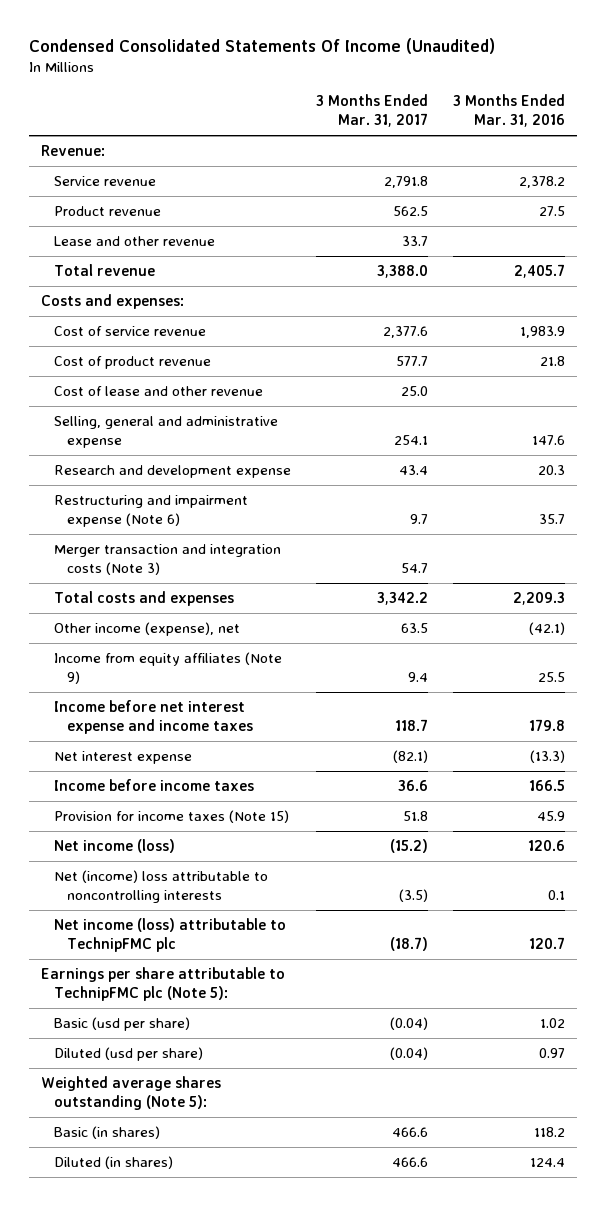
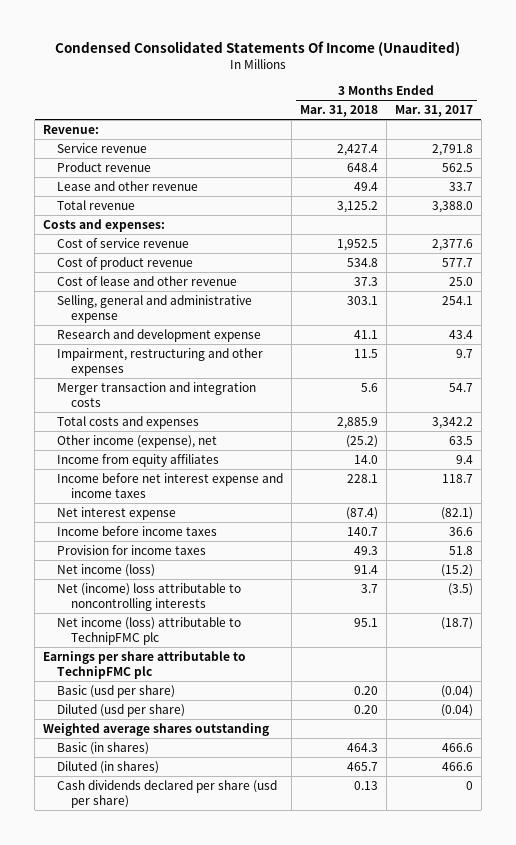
[452,94,565,128] 3 Months Ended Mar. 31, 2016 -> none
none -> [300,104,379,117] Mar. 31, 2018
[54,495,249,527] Restructuring and impairment expense (Note 6) -> [57,347,264,376] Impairment, restructuring and other expenses
[54,544,282,575] Merger transaction and integration costs (Note 3) -> [57,381,257,407] Merger transaction and integration costs
[54,652,283,684] Income from equity affiliates (Note 9) -> [57,453,220,467] Income from equity affiliates
[54,810,290,824] Provision for income taxes (Note 15) -> [57,544,207,555] Provision for income taxes
[41,967,286,1001] Earnings per share attributable to TechnipFMC plc (Note 5): -> [43,650,247,679] Earnings per share attributable to TechnipFMC plc
[41,1076,222,1110] Weighted average shares outstanding (Note 5): -> [43,722,270,736] Weighted average shares outstanding
none -> [57,779,278,808] Cash dividends declared per share (usd per share)

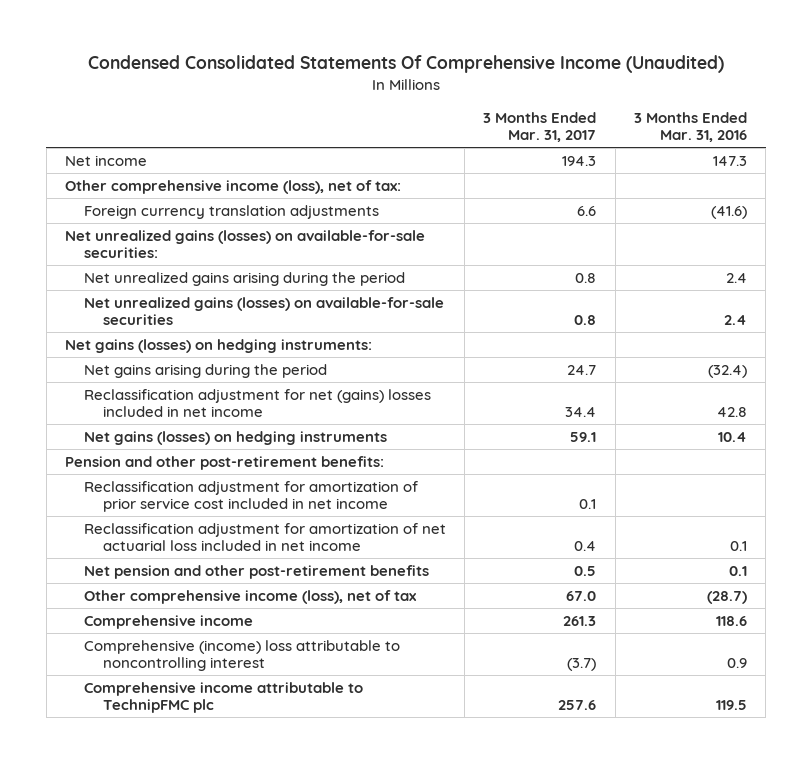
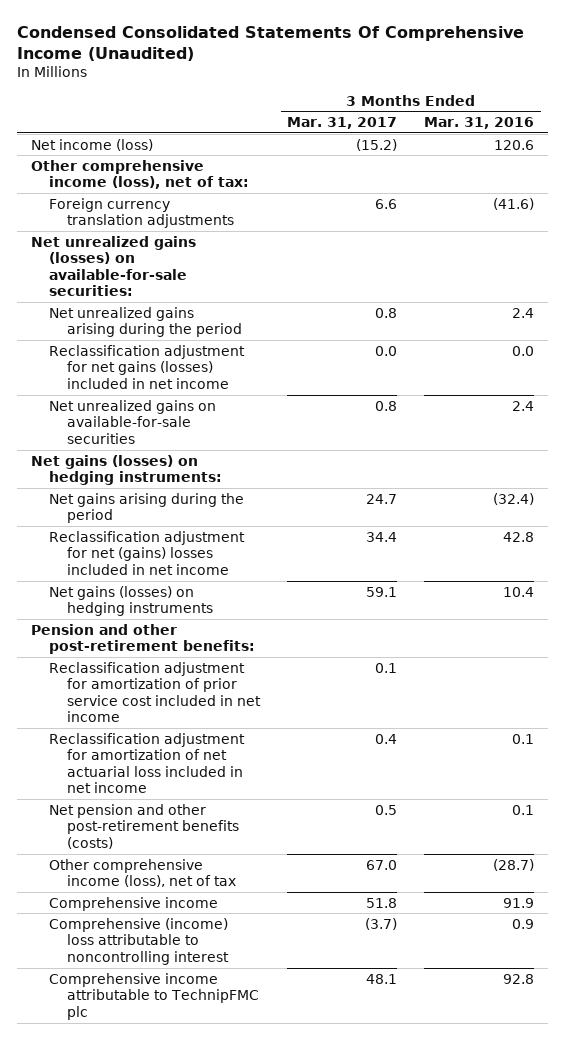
[64,154,147,166] Net income -> [30,138,153,151] Net income (loss)
[562,155,597,166] 194.3 -> [356,138,398,151] (15.2)
[712,155,747,166] 147.3 -> [494,139,535,150] 120.6
none -> [49,344,246,389] Reclassification adjustment for net gains (losses) included in net income
[83,296,444,326] Net unrealized gains (losses) on available-for-sale securities -> [49,399,217,444] Net unrealized gains on available-for-sale securities
[83,564,429,579] Net pension and other post-retirement benefits -> [49,803,240,849] Net pension and other post-retirement benefits (costs)
[563,615,597,626] 261.3 -> [366,897,398,908] 51.8
[715,615,747,626] 118.6 -> [503,897,535,908] 91.9
[558,700,597,711] 257.6 -> [366,973,398,984] 48.1
[715,700,747,711] 119.5 -> [503,973,535,984] 92.8

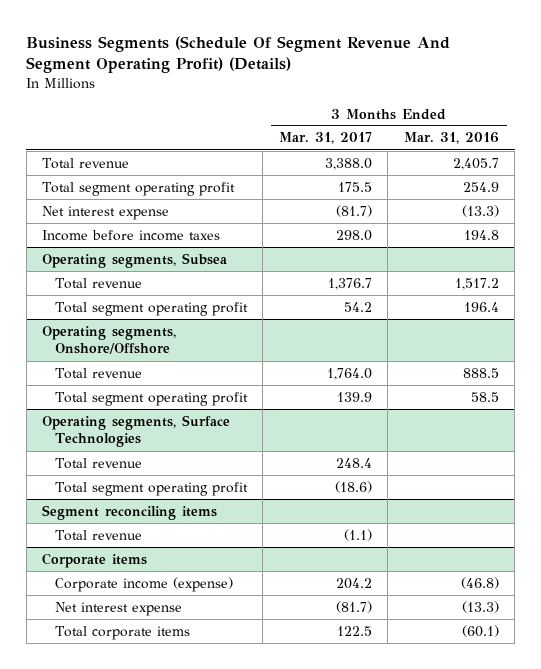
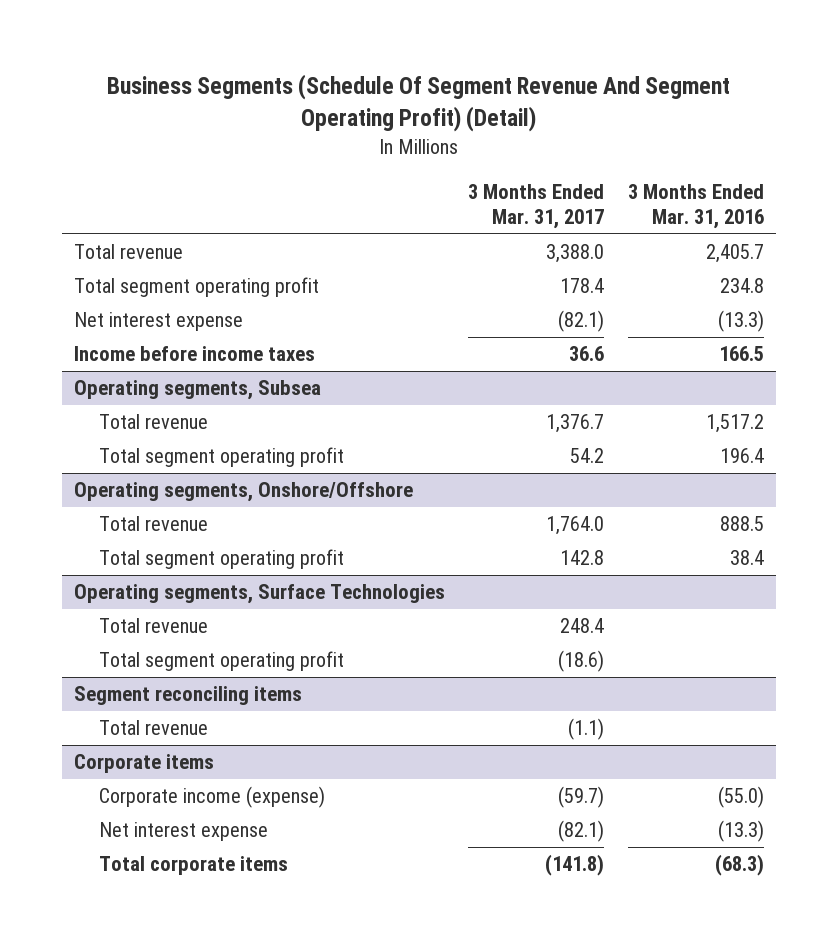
[26,35,451,74] Business Segments (Schedule Of Segment Revenue And Segment Operating Profit) (Details) -> [106,73,730,132] Business Segments (Schedule Of Segment Revenue And Segment Operating Profit) (Detail)
[337,181,372,192] 175.5 -> [560,278,605,294] 178.4
[462,181,499,192] 254.9 -> [720,278,765,294] 234.8
[335,204,372,217] (81.7) -> [558,310,605,333] (82.1)
[335,229,372,241] 298.0 -> [569,346,605,362] 36.6
[463,229,499,240] 194.8 -> [719,346,765,362] 166.5
[336,391,372,402] 139.9 -> [560,550,605,566] 142.8
[470,391,499,402] 58.5 -> [730,550,765,566] 38.4
[335,577,372,589] 204.2 -> [558,786,605,809] (59.7)
[460,576,499,589] (46.8) -> [718,786,765,809] (55.0)
[335,600,372,613] (81.7) -> [558,820,605,843] (82.1)
[336,625,372,636] 122.5 -> [545,854,605,877] (141.8)
[461,624,499,637] (60.1) -> [715,854,765,877] (68.3)

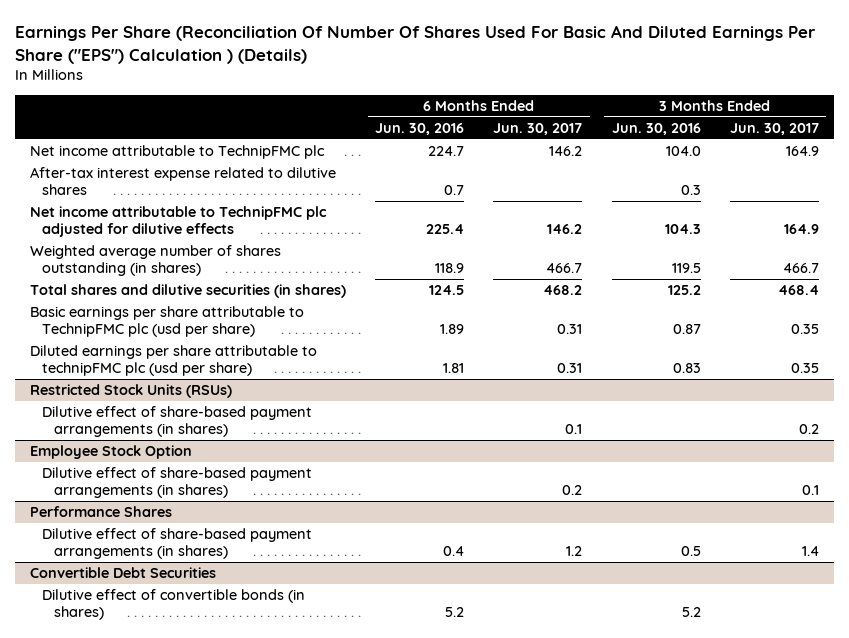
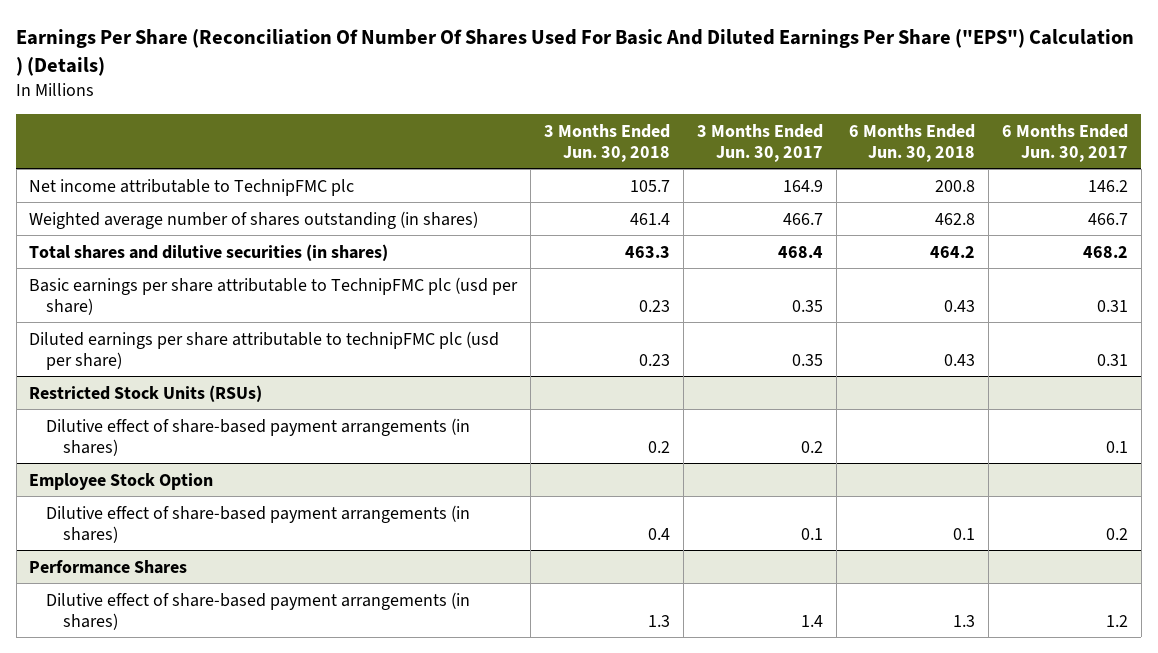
[375,123,465,136] Jun. 30, 2016 -> none
[611,123,701,136] Jun. 30, 2016 -> none
none -> [544,123,671,162] 3 Months Ended Jun. 30, 2018
none -> [849,123,976,162] 6 Months Ended Jun. 30, 2018
[29,167,336,196] After-tax interest expense related to dilutive shares -> none
[29,206,327,238] Net income attributable to TechnipFMC plc adjusted for dilutive effects -> none
[29,567,216,579] Convertible Debt Securities -> none
[42,589,306,621] Dilutive effect of convertible bonds (in shares) -> none

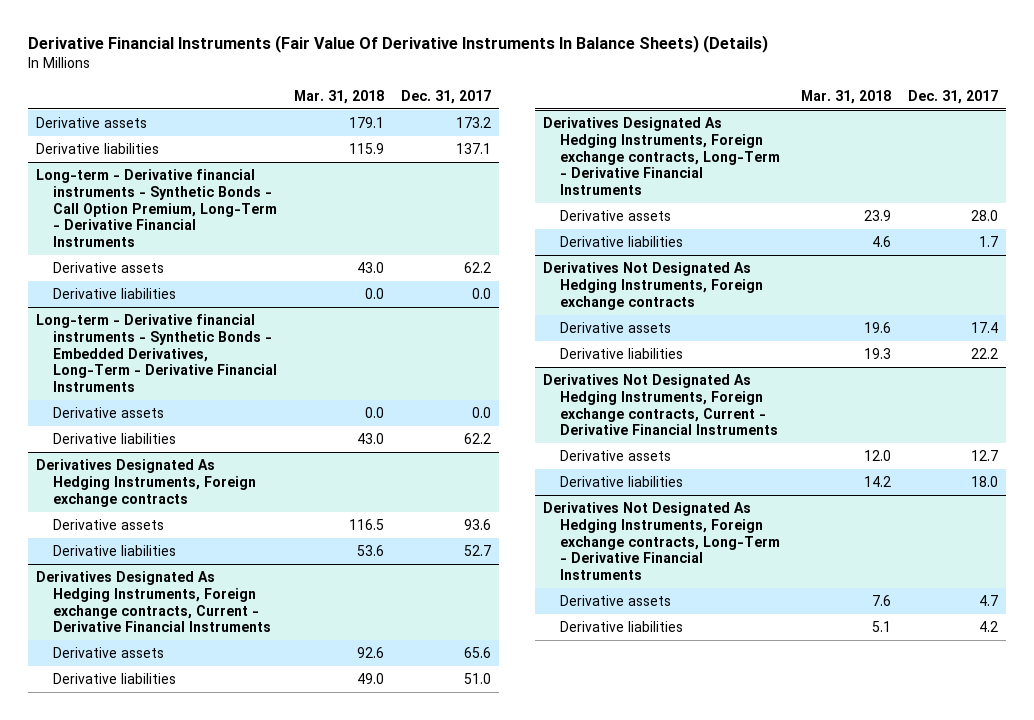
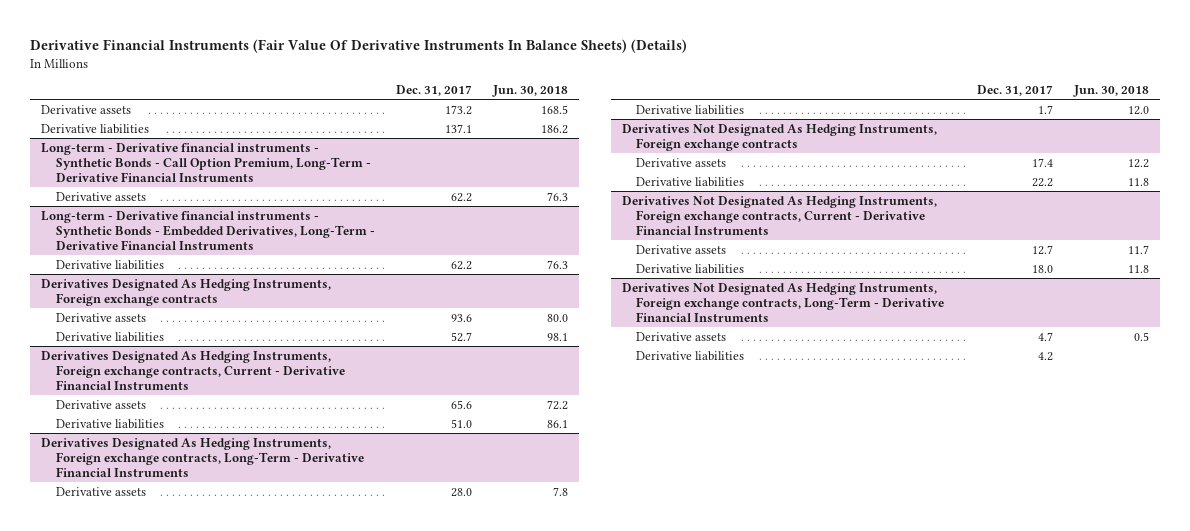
[293,89,384,104] Mar. 31, 2018 -> none
none -> [492,85,569,98] Jun. 30, 2018
[52,287,176,299] Derivative liabilities -> none
[52,406,164,418] Derivative assets -> none

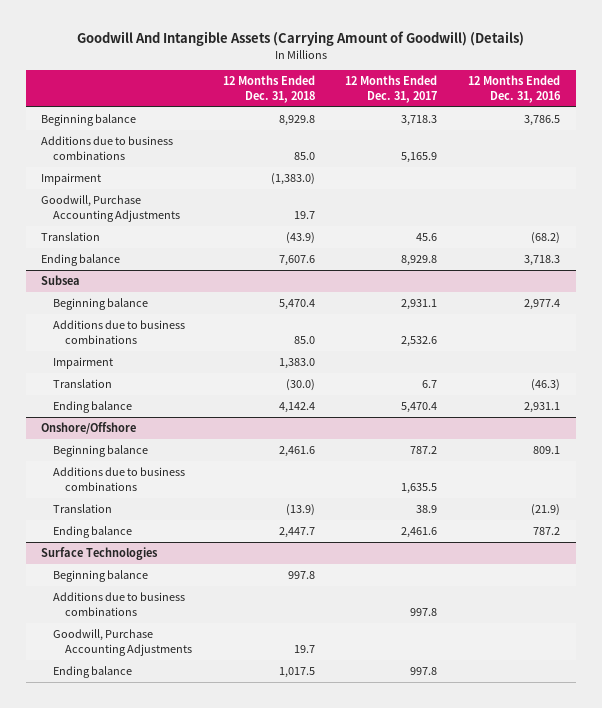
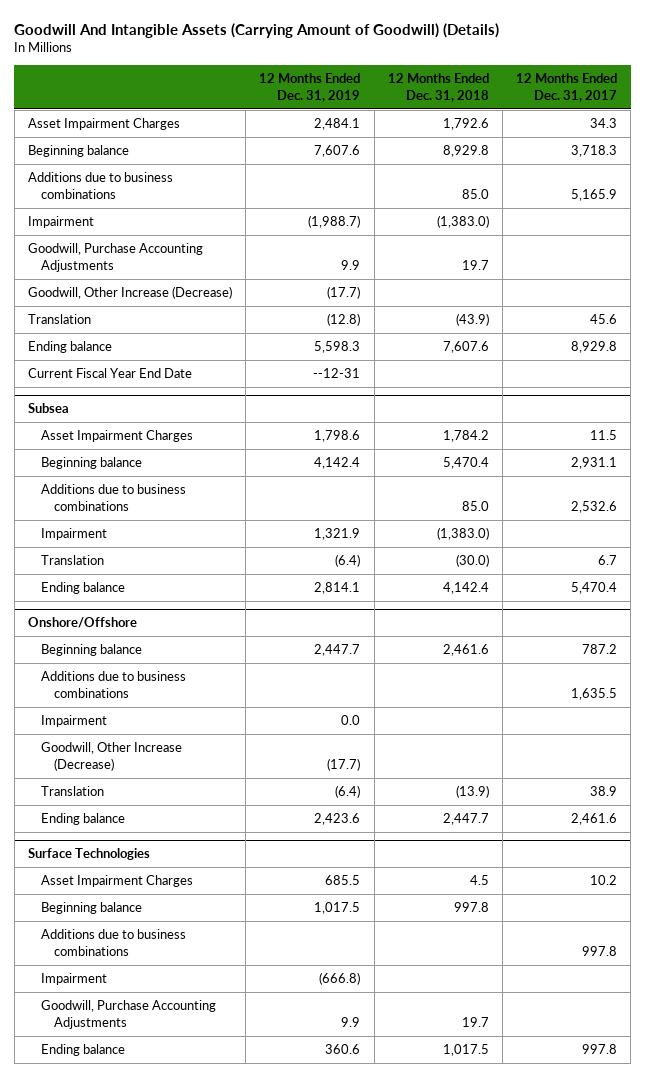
[468,75,562,103] 12 Months Ended Dec. 31, 2016 -> none
none -> [259,73,361,103] 12 Months Ended Dec. 31, 2019
none -> [27,118,180,131] Asset Impairment Charges
none -> [27,286,232,300] Goodwill, Other Increase (Decrease)
none -> [27,368,192,379] Current Fiscal Year End Date
none -> [40,430,193,443] Asset Impairment Charges
[278,358,315,370] 1,383.0 -> [436,527,489,541] (1,383.0)
none -> [40,715,107,728] Impairment
none -> [40,742,182,771] Goodwill, Other Increase (Decrease)
none -> [40,875,193,888] Asset Impairment Charges
none -> [40,973,107,986] Impairment

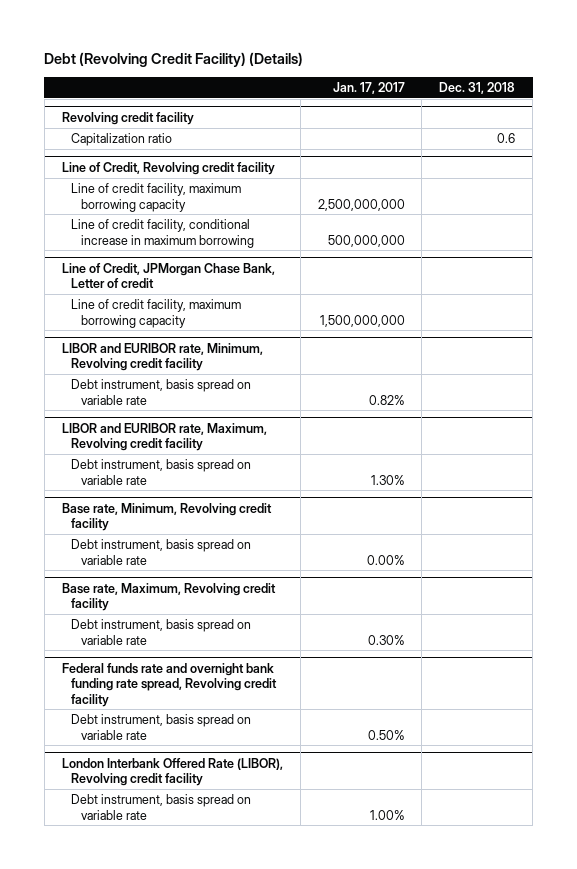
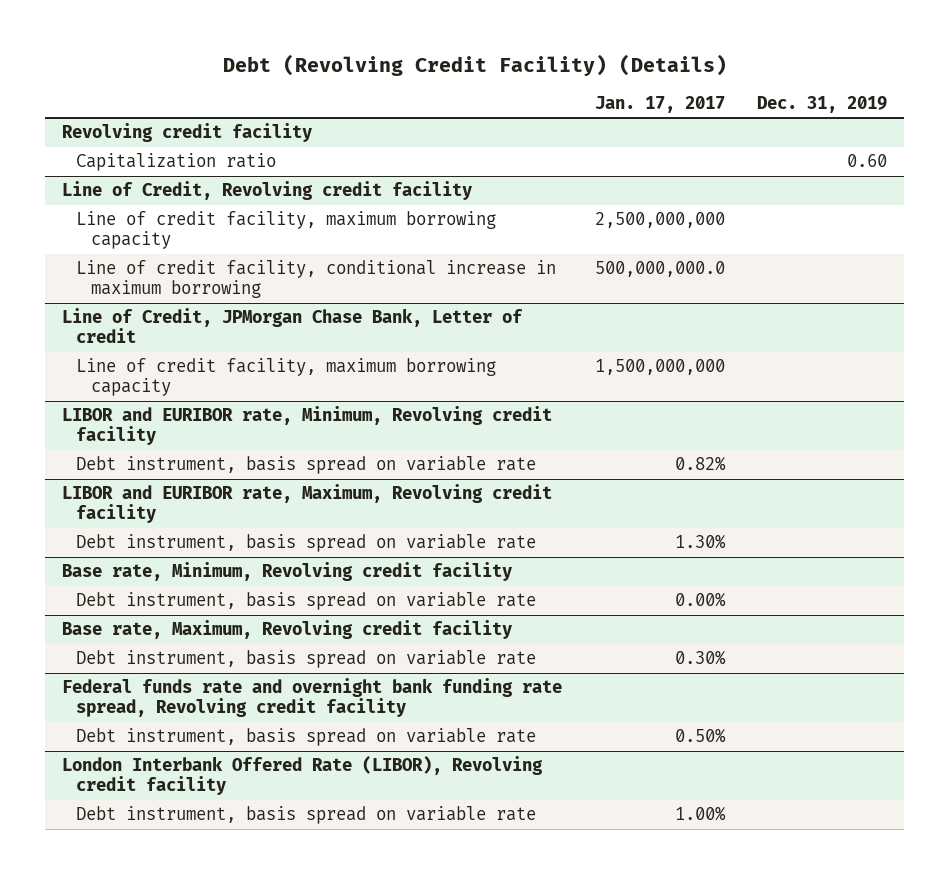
[439,81,516,94] Dec. 31, 2018 -> none
none -> [757,95,888,113] Dec. 31, 2019
[327,234,405,247] 500,000,000 -> [594,261,725,278] 500,000,000.0

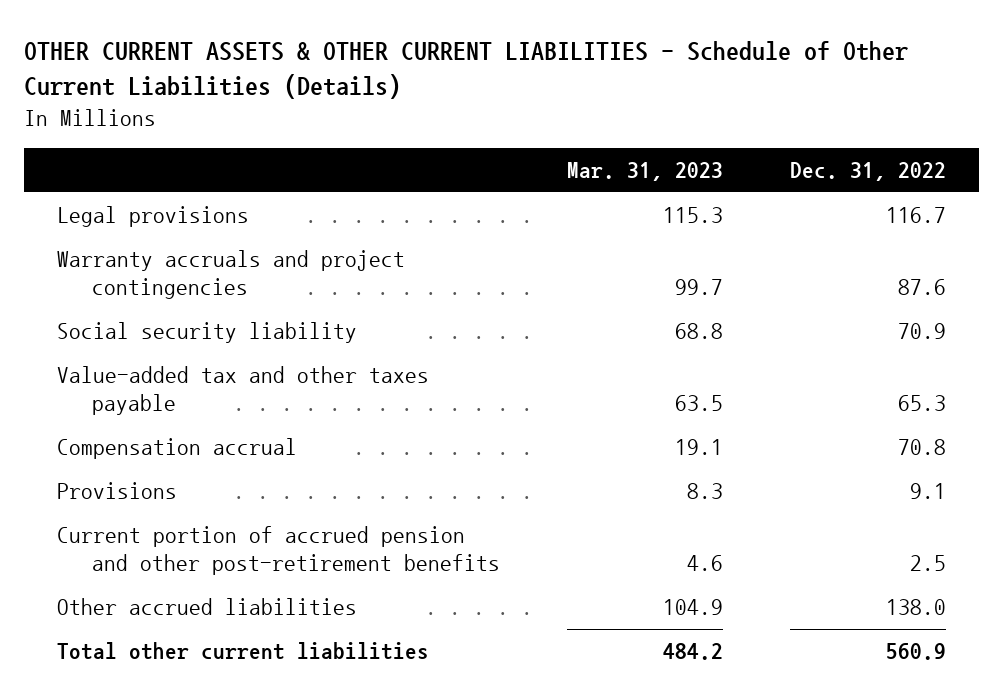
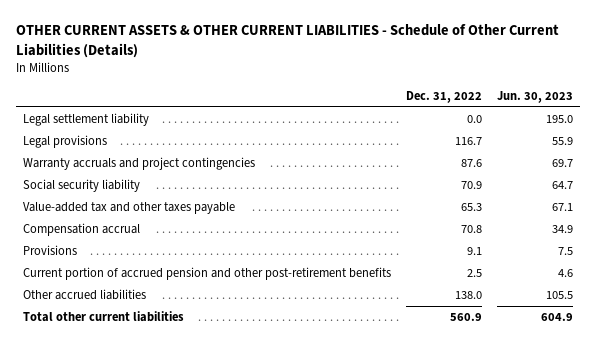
[566,161,723,181] Mar. 31, 2023 -> none
none -> [496,90,573,103] Jun. 30, 2023
none -> [23,113,150,127] Legal settlement liability

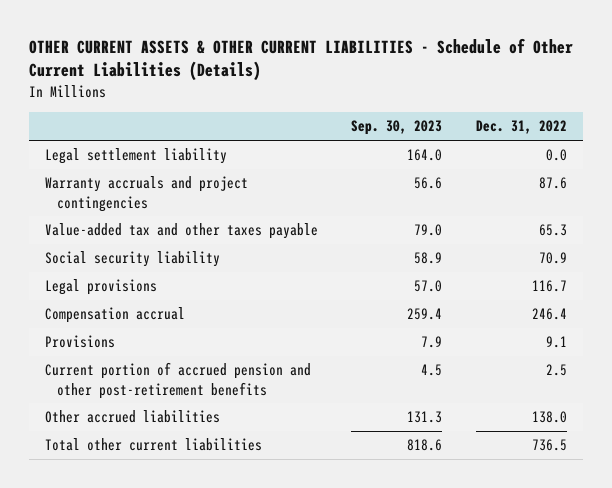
[496,90,573,103] Jun. 30, 2023 -> none
none -> [351,120,443,136] Sep. 30, 2023
[23,179,141,193] Social security liability -> [45,251,221,268] Social security liability
[23,135,108,149] Legal provisions -> [45,279,158,296] Legal provisions
[461,225,483,234] 70.8 -> [531,308,567,321] 246.4
[450,313,483,322] 560.9 -> [531,439,567,452] 736.5

